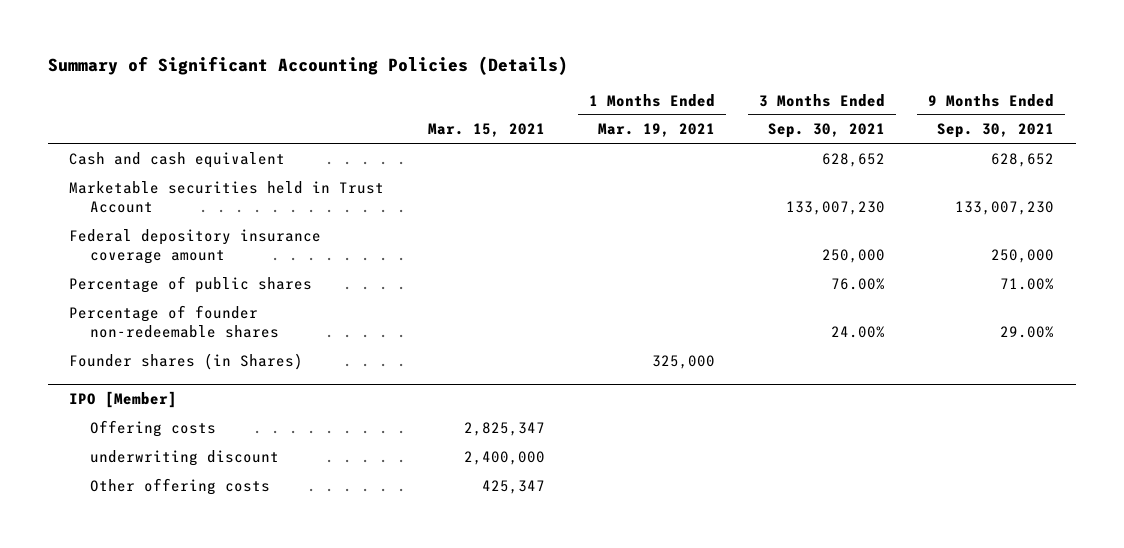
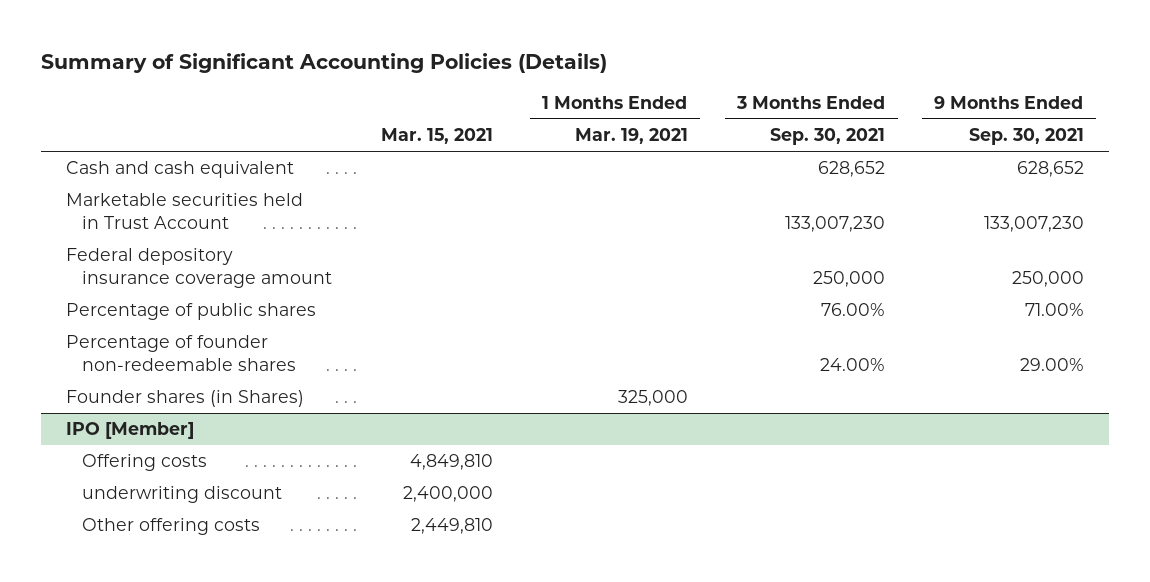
[464,421,546,436] 2,825,347 -> [410,454,494,471] 4,849,810
[482,479,546,494] 425,347 -> [411,518,494,535] 2,449,810

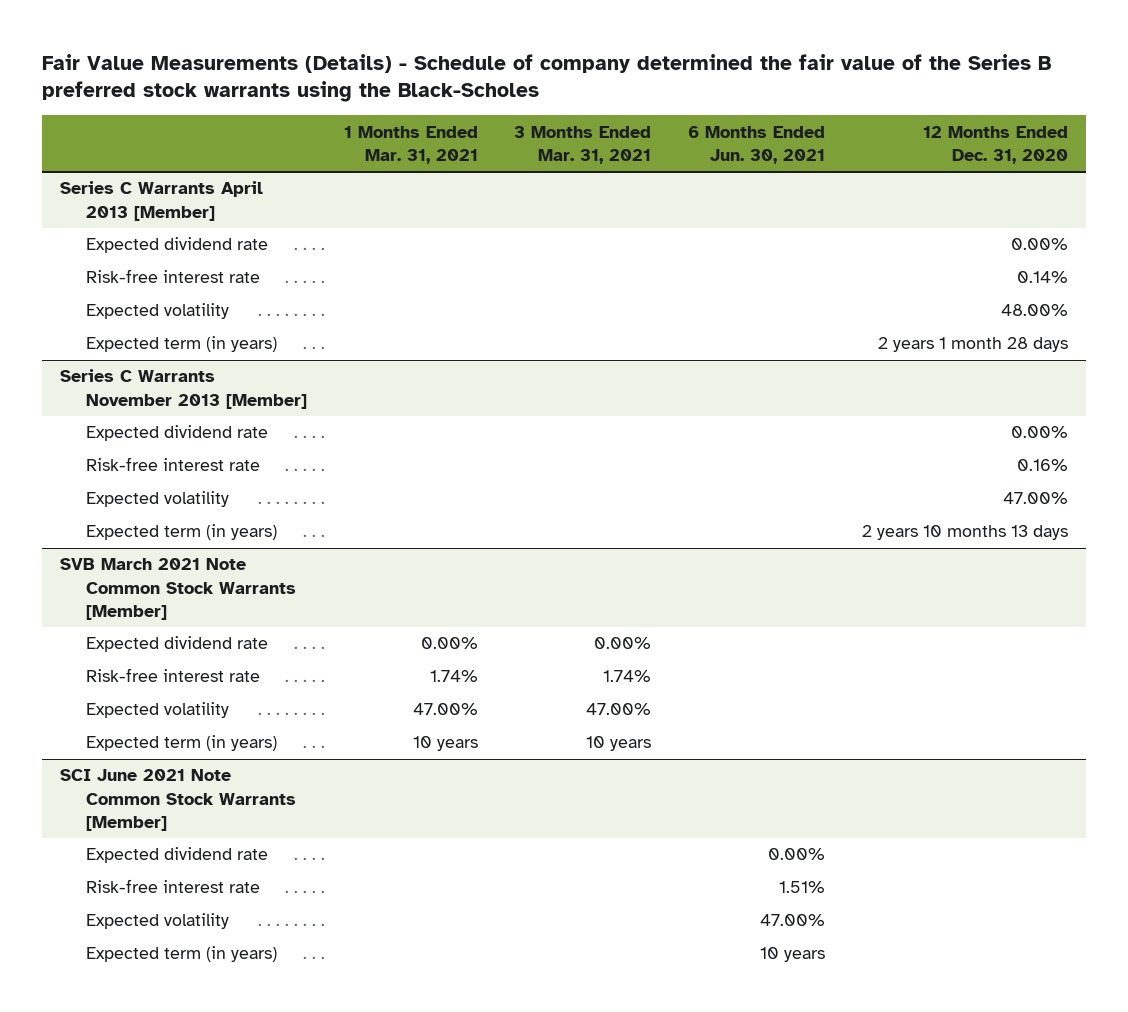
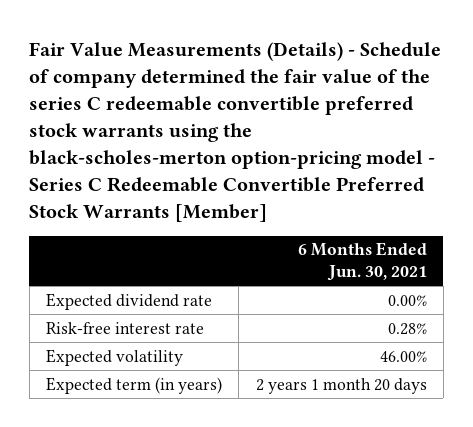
[41,53,1051,103] Fair Value Measurements (Details) - Schedule of company determined the fair value of the Series B preferred stock warrants using the Black-Scholes -> [29,42,442,223] Fair Value Measurements (Details) - Schedule of company determined the fair value of the series C redeemable convertible preferred stock warrants using the black-scholes-merton option-pricing model - Series C Redeemable Convertible Preferred Stock Warrants [Member]
[343,125,478,164] 1 Months Ended Mar. 31, 2021 -> none
[514,125,652,164] 3 Months Ended Mar. 31, 2021 -> none
[922,125,1068,164] 12 Months Ended Dec. 31, 2020 -> none
[60,181,264,221] Series C Warrants April 2013 [Member] -> none
[86,237,269,254] Expected dividend rate -> none
[86,269,261,284] Risk-free interest rate -> none
[86,303,230,320] Expected volatility -> none
[86,336,278,353] Expected term (in years) -> none
[60,369,308,409] Series C Warrants November 2013 [Member] -> none
[86,425,269,442] Expected dividend rate -> none
[86,457,261,472] Risk-free interest rate -> none
[86,491,230,508] Expected volatility -> none
[86,524,278,541] Expected term (in years) -> none
[60,558,297,620] SVB March 2021 Note Common Stock Warrants [Member] -> none
[86,636,269,653] Expected dividend rate -> none
[86,668,261,683] Risk-free interest rate -> none
[86,702,230,719] Expected volatility -> none
[86,735,278,752] Expected term (in years) -> none
[60,769,297,831] SCI June 2021 Note Common Stock Warrants [Member] -> none
[86,847,269,864] Expected dividend rate -> none
[86,879,261,894] Risk-free interest rate -> none
[86,913,230,930] Expected volatility -> none
[86,946,278,963] Expected term (in years) -> none
none -> [46,292,213,310] Expected dividend rate
none -> [46,321,205,334] Risk-free interest rate
none -> [46,348,184,366] Expected volatility
none -> [46,376,223,394] Expected term (in years)

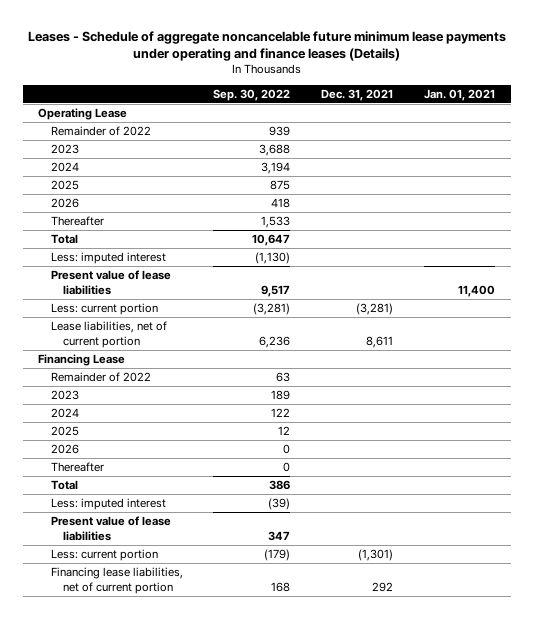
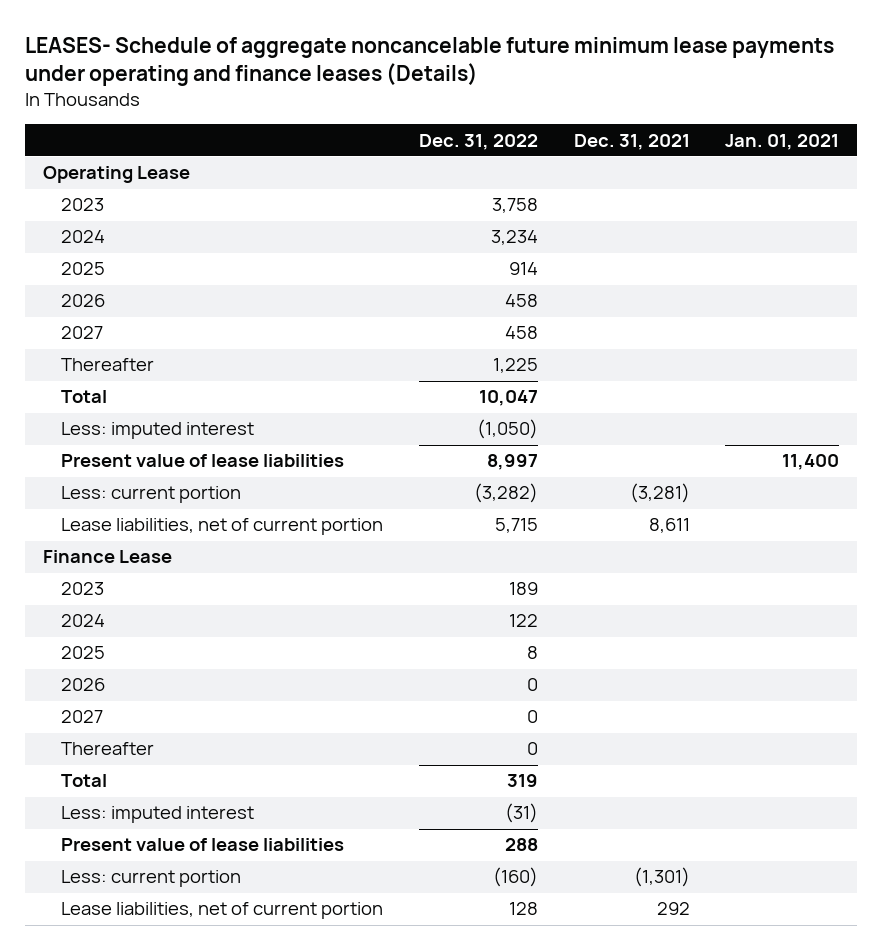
[27,30,506,62] Leases - Schedule of aggregate noncancelable future minimum lease payments under operating and finance leases (Details) -> [24,37,834,87] LEASES- Schedule of aggregate noncancelable future minimum lease payments under operating and finance leases (Details)
[213,88,291,101] Sep. 30, 2022 -> none
none -> [418,133,538,150] Dec. 31, 2022
[50,126,151,137] Remainder of 2022 -> none
none -> [60,326,103,340] 2027
[50,372,151,383] Remainder of 2022 -> none
[38,354,126,367] Financing Lease -> [42,550,172,564] Finance Lease
none -> [60,710,103,724] 2027
[50,567,183,594] Financing lease liabilities, net of current portion -> [60,902,383,920] Lease liabilities, net of current portion

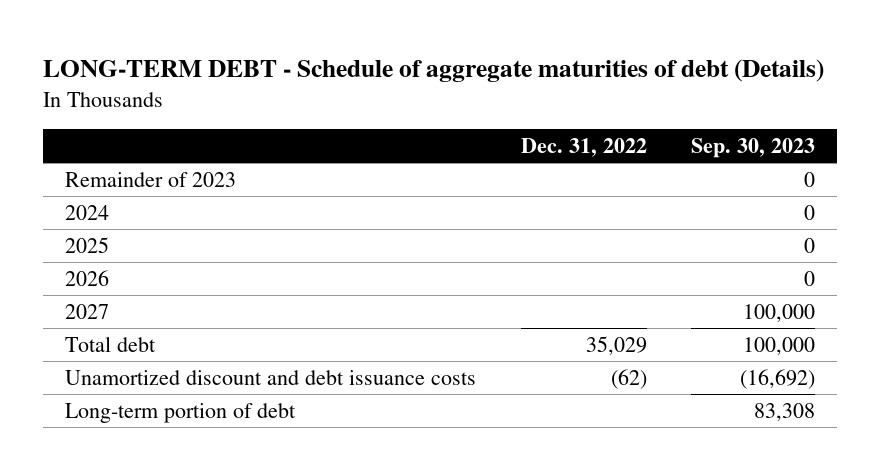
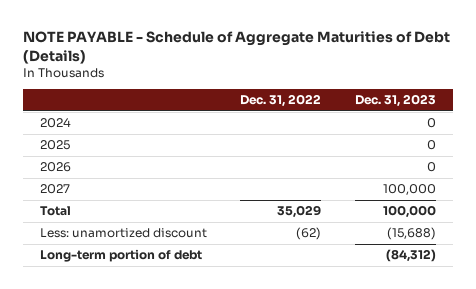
[43,59,825,83] LONG-TERM DEBT - Schedule of aggregate maturities of debt (Details) -> [22,30,450,64] NOTE PAYABLE - Schedule of Aggregate Maturities of Debt (Details)
[690,138,815,159] Sep. 30, 2023 -> none
none -> [355,94,437,108] Dec. 31, 2023
[65,171,237,187] Remainder of 2023 -> none
[65,335,157,352] Total debt -> [39,206,71,217] Total
[65,369,477,385] Unamortized discount and debt issuance costs -> [39,228,207,239] Less: unamortized discount

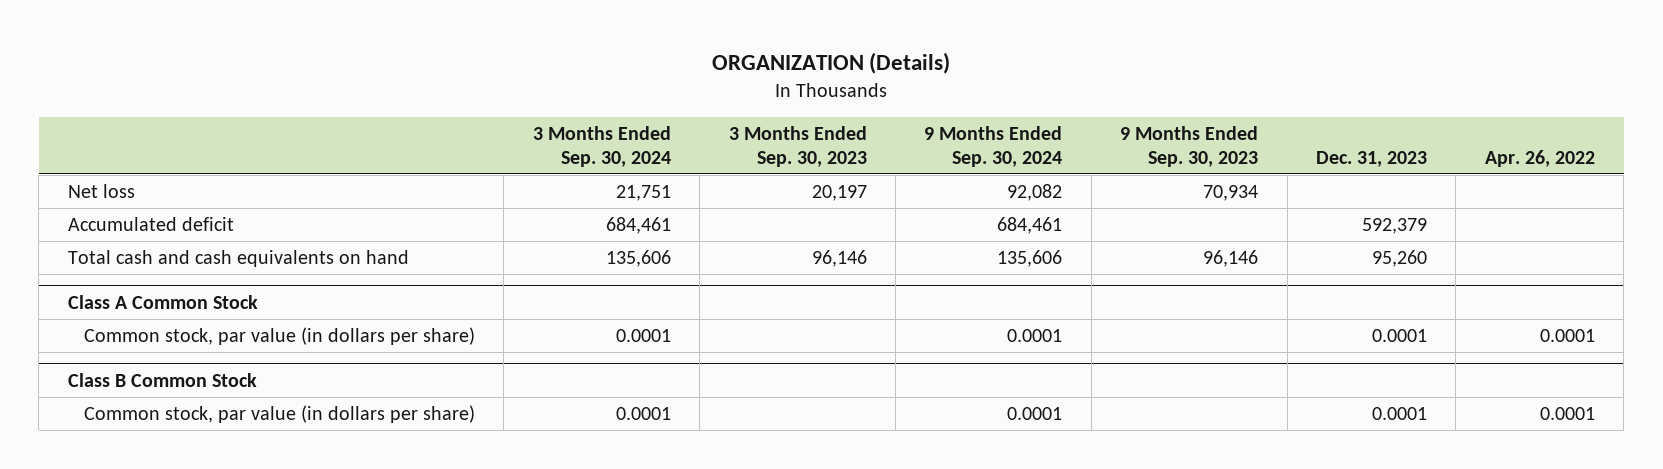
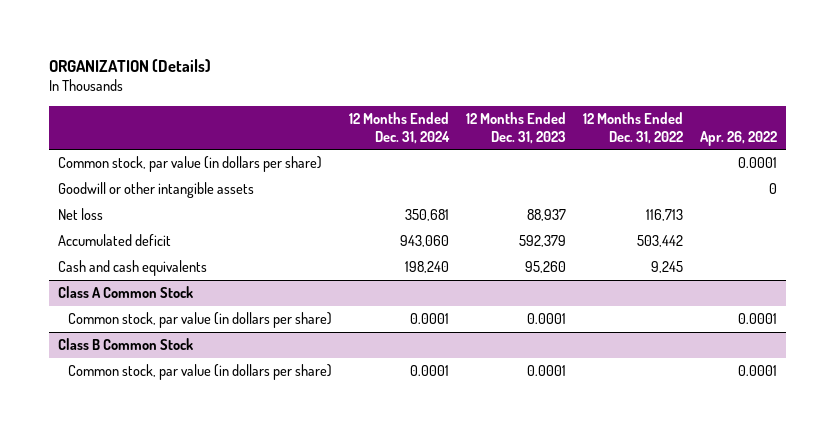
[532,126,671,167] 3 Months Ended Sep. 30, 2024 -> none
[728,126,867,167] 3 Months Ended Sep. 30, 2023 -> none
[924,126,1063,167] 9 Months Ended Sep. 30, 2024 -> none
[1120,126,1259,167] 9 Months Ended Sep. 30, 2023 -> none
[1315,150,1427,167] Dec. 31, 2023 -> none
none -> [349,111,451,144] 12 Months Ended Dec. 31, 2024
none -> [466,111,567,144] 12 Months Ended Dec. 31, 2023
none -> [583,111,684,144] 12 Months Ended Dec. 31, 2022
none -> [57,156,322,173] Common stock, par value (in dollars per share)
none -> [57,182,254,199] Goodwill or other intangible assets
[67,249,409,267] Total cash and cash equivalents on hand -> [57,260,207,277] Cash and cash equivalents

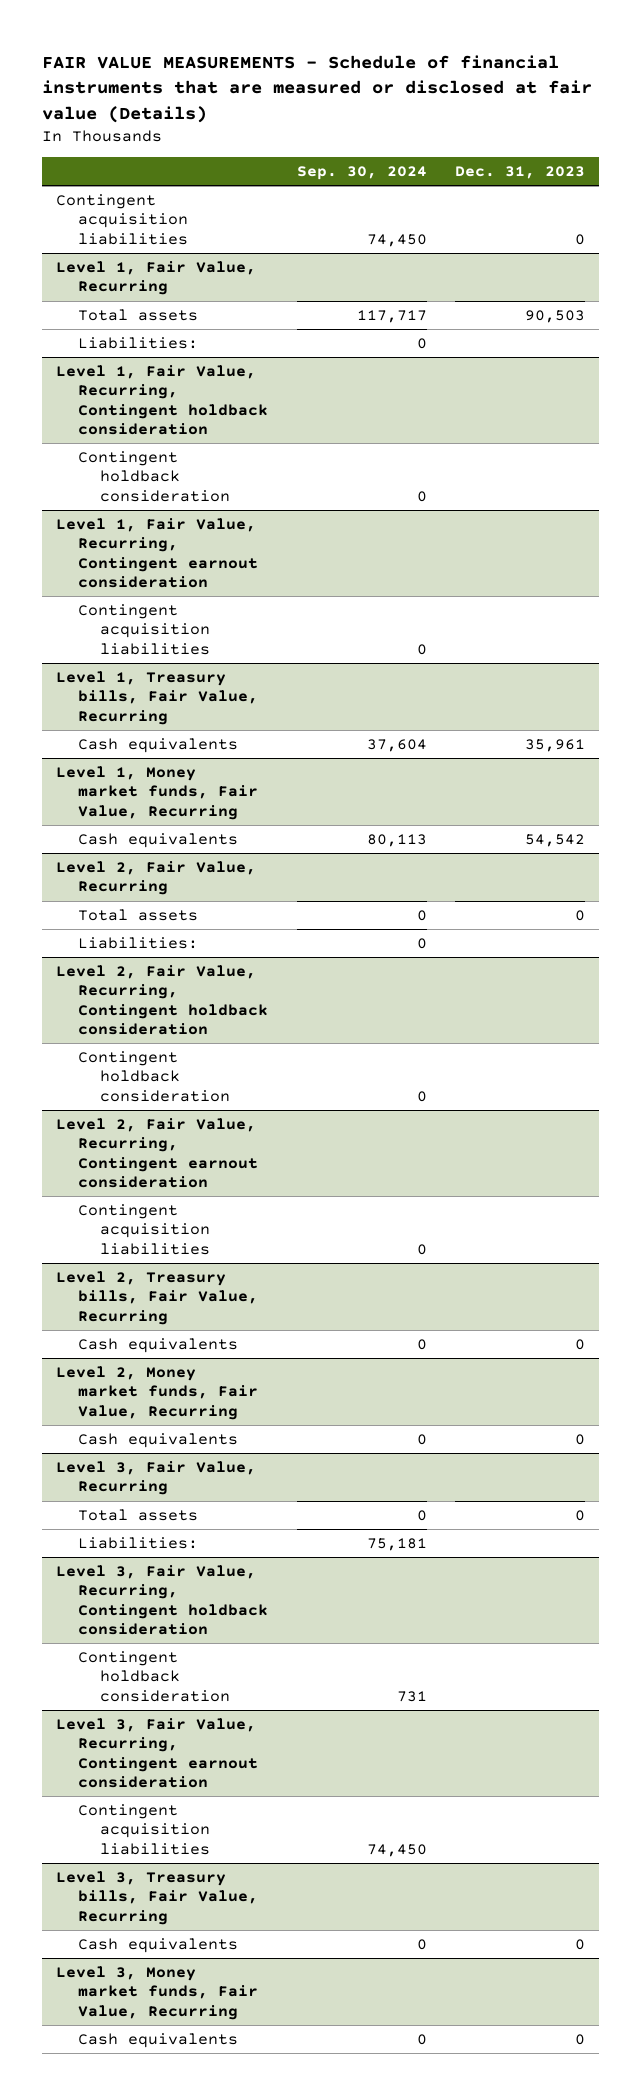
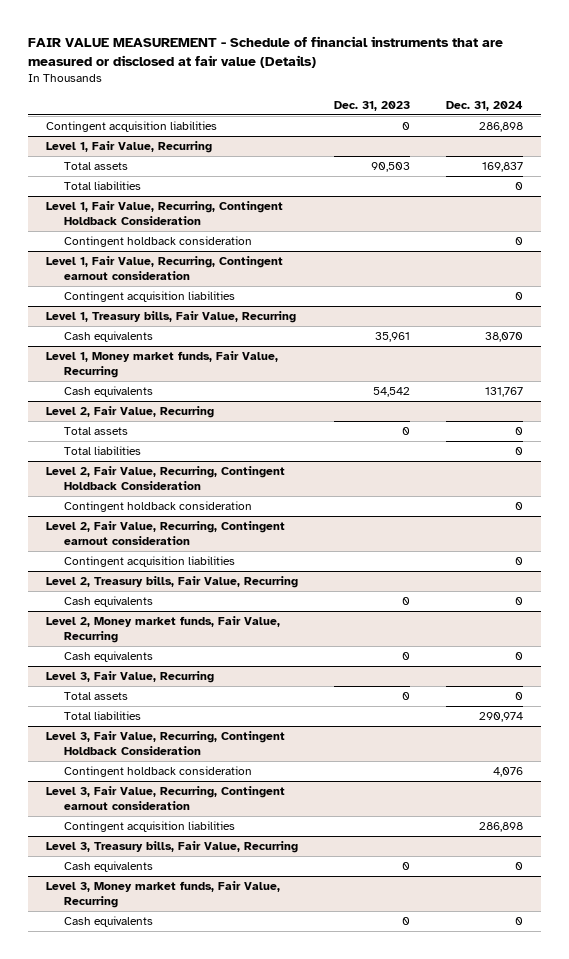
[42,54,593,123] FAIR VALUE MEASUREMENTS - Schedule of financial instruments that are measured or disclosed at fair value (Details) -> [28,36,504,68] FAIR VALUE MEASUREMENT - Schedule of financial instruments that are measured or disclosed at fair value (Details)
[296,166,427,181] Sep. 30, 2024 -> none
none -> [446,100,524,111] Dec. 31, 2024
[78,336,199,349] Liabilities: -> [63,181,141,191] Total liabilities
[56,364,269,436] Level 1, Fair Value, Recurring, Contingent holdback consideration -> [46,201,284,225] Level 1, Fair Value, Recurring, Contingent Holdback Consideration
[78,936,199,949] Liabilities: -> [63,446,141,456] Total liabilities
[56,964,269,1036] Level 2, Fair Value, Recurring, Contingent holdback consideration -> [46,466,286,490] Level 2, Fair Value, Recurring, Contingent Holdback Consideration
[78,1536,199,1549] Liabilities: -> [63,711,141,721] Total liabilities
[56,1564,269,1636] Level 3, Fair Value, Recurring, Contingent holdback consideration -> [46,731,286,755] Level 3, Fair Value, Recurring, Contingent Holdback Consideration

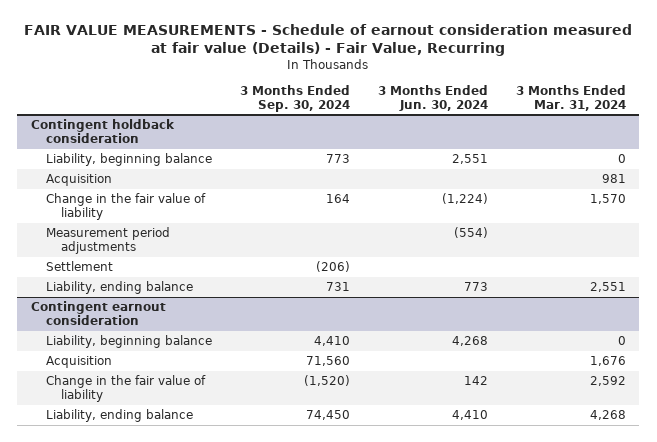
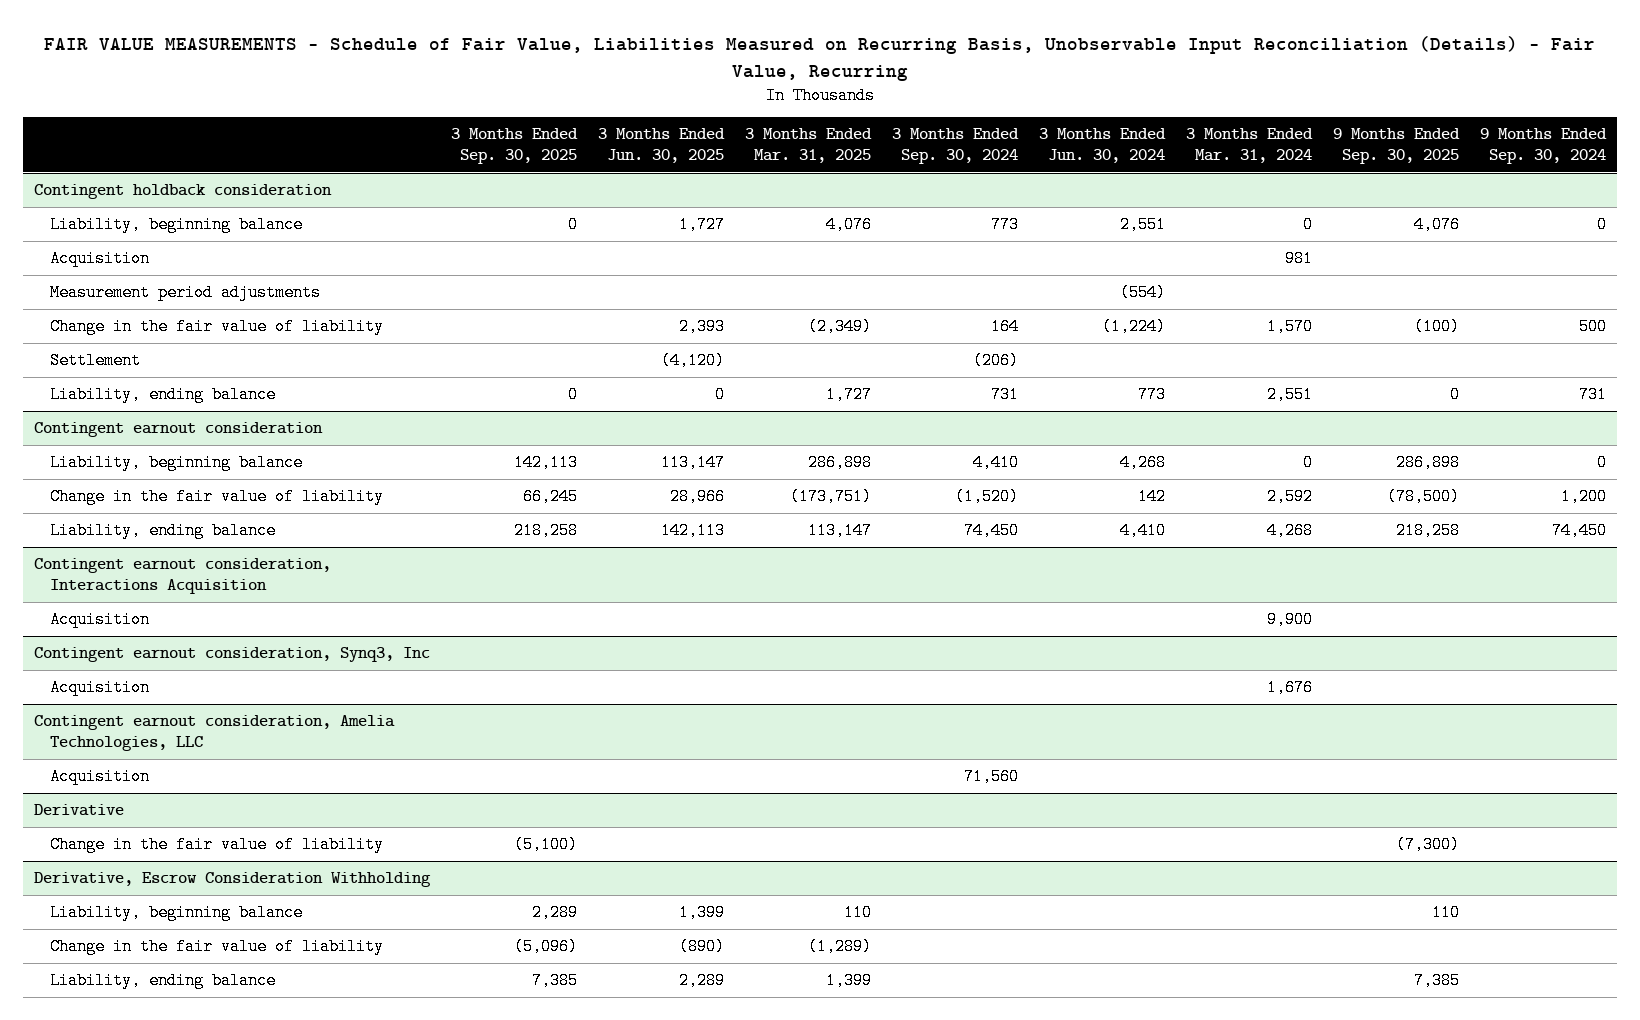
[24,24,633,57] FAIR VALUE MEASUREMENTS - Schedule of earnout consideration measured at fair value (Details) - Fair Value, Recurring -> [43,35,1595,81] FAIR VALUE MEASUREMENTS - Schedule of Fair Value, Liabilities Measured on Recurring Basis, Unobservable Input Reconciliation (Details) - Fair Value, Recurring
none -> [450,128,578,165] 3 Months Ended Sep. 30, 2025
none -> [597,128,725,164] 3 Months Ended Jun. 30, 2025
none -> [744,128,872,164] 3 Months Ended Mar. 31, 2025
none -> [1333,128,1461,165] 9 Months Ended Sep. 30, 2025
none -> [1480,128,1608,165] 9 Months Ended Sep. 30, 2024
[46,193,207,221] Change in the fair value of liability -> [49,318,384,336] Change in the fair value of liability
[46,356,113,369] Acquisition -> none
none -> [33,558,331,595] Contingent earnout consideration, Interactions Acquisition
none -> [49,611,150,629] Acquisition
none -> [33,647,430,663] Contingent earnout consideration, Synq3, Inc
none -> [49,679,150,697] Acquisition
none -> [33,715,395,752] Contingent earnout consideration, Amelia Technologies, LLC
none -> [49,768,150,786] Acquisition
none -> [33,804,124,817] Derivative
none -> [49,836,384,854] Change in the fair value of liability
none -> [33,872,431,888] Derivative, Escrow Consideration Withholding
none -> [49,904,303,922] Liability, beginning balance
none -> [49,938,384,956] Change in the fair value of liability
none -> [49,972,276,990] Liability, ending balance

